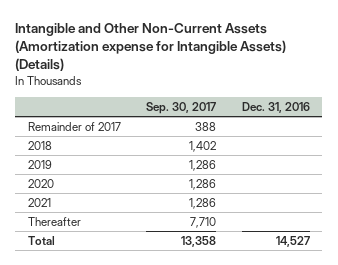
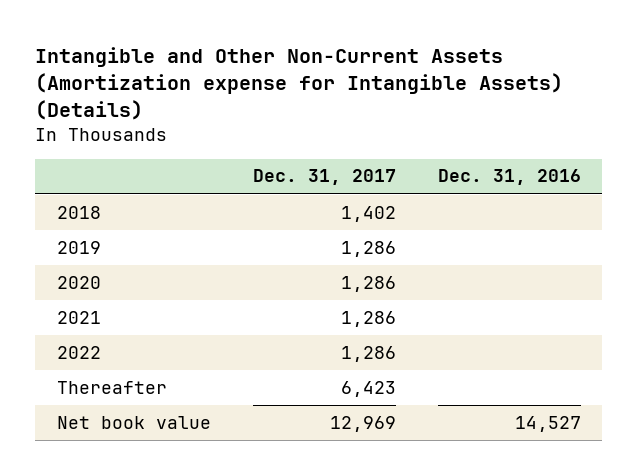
[146,101,217,114] Sep. 30, 2017 -> none
none -> [252,169,396,186] Dec. 31, 2017
[28,121,122,131] Remainder of 2017 -> none
none -> [56,345,101,359] 2022
[28,235,56,245] Total -> [56,415,211,429] Net book value

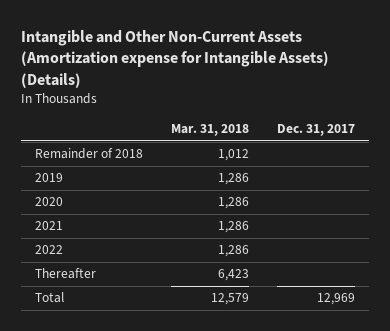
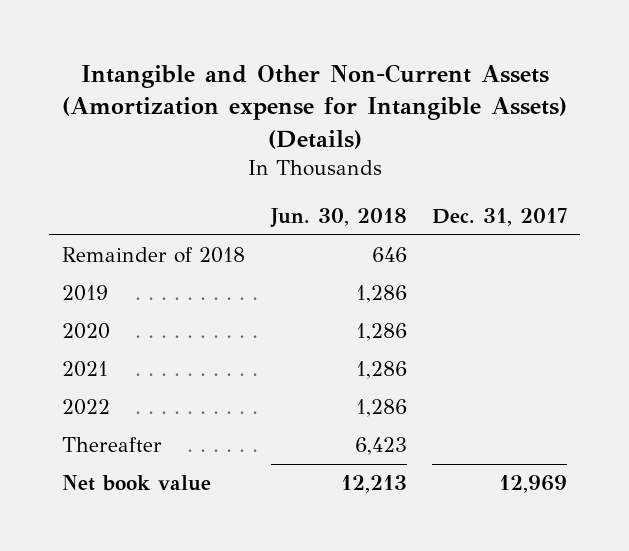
[170,124,249,137] Mar. 31, 2018 -> none
none -> [269,207,407,228] Jun. 30, 2018
[34,292,64,304] Total -> [61,475,211,492] Net book value

